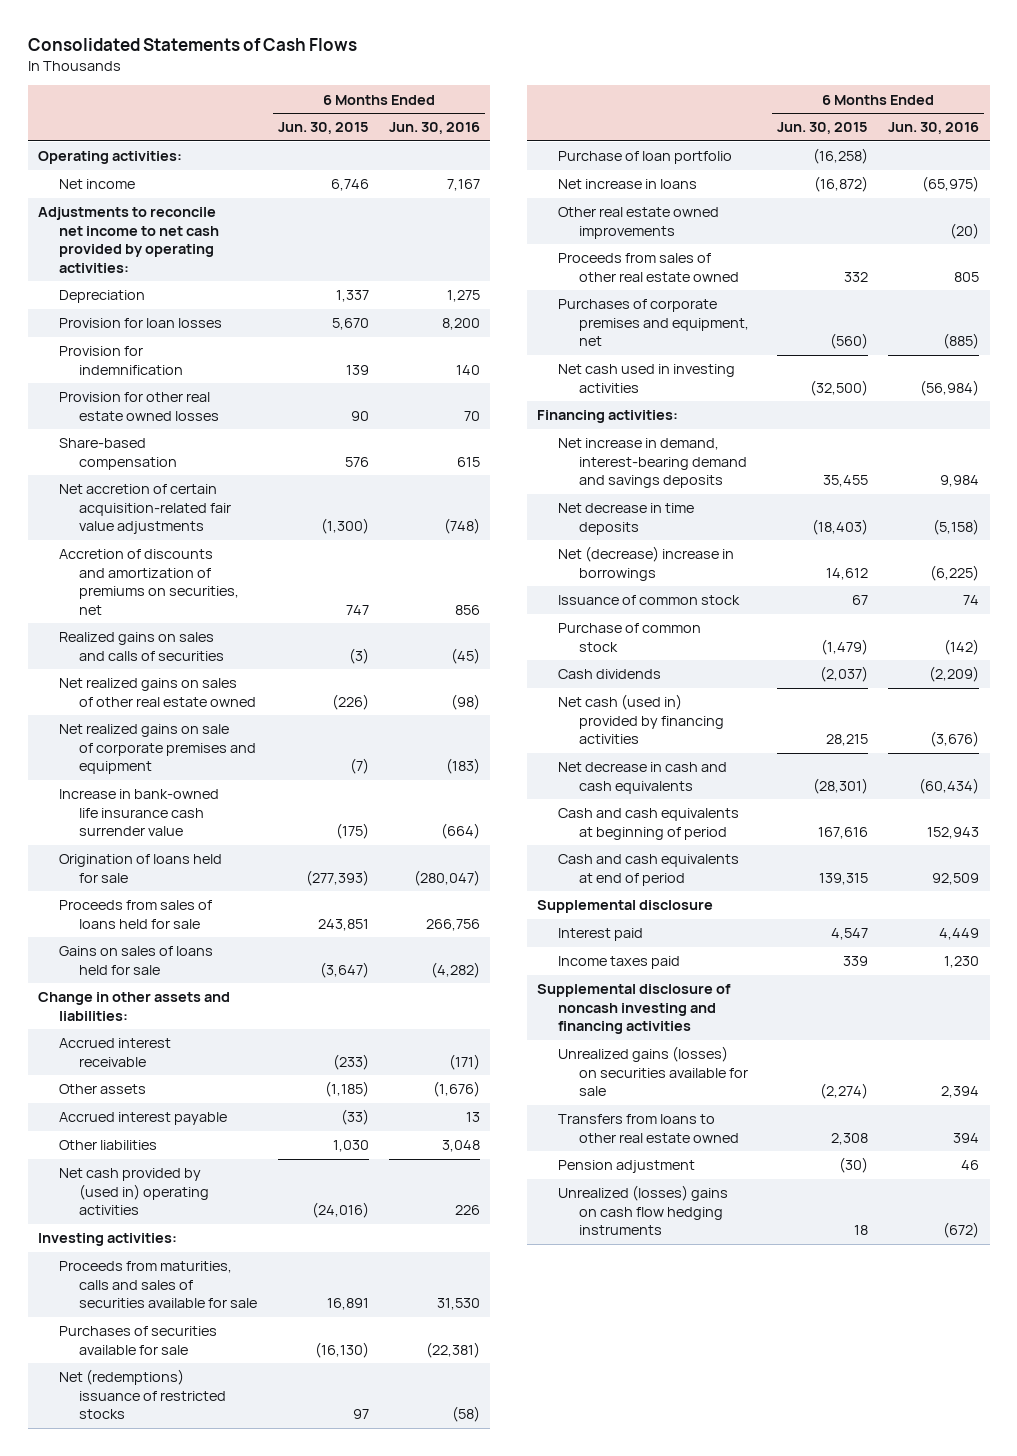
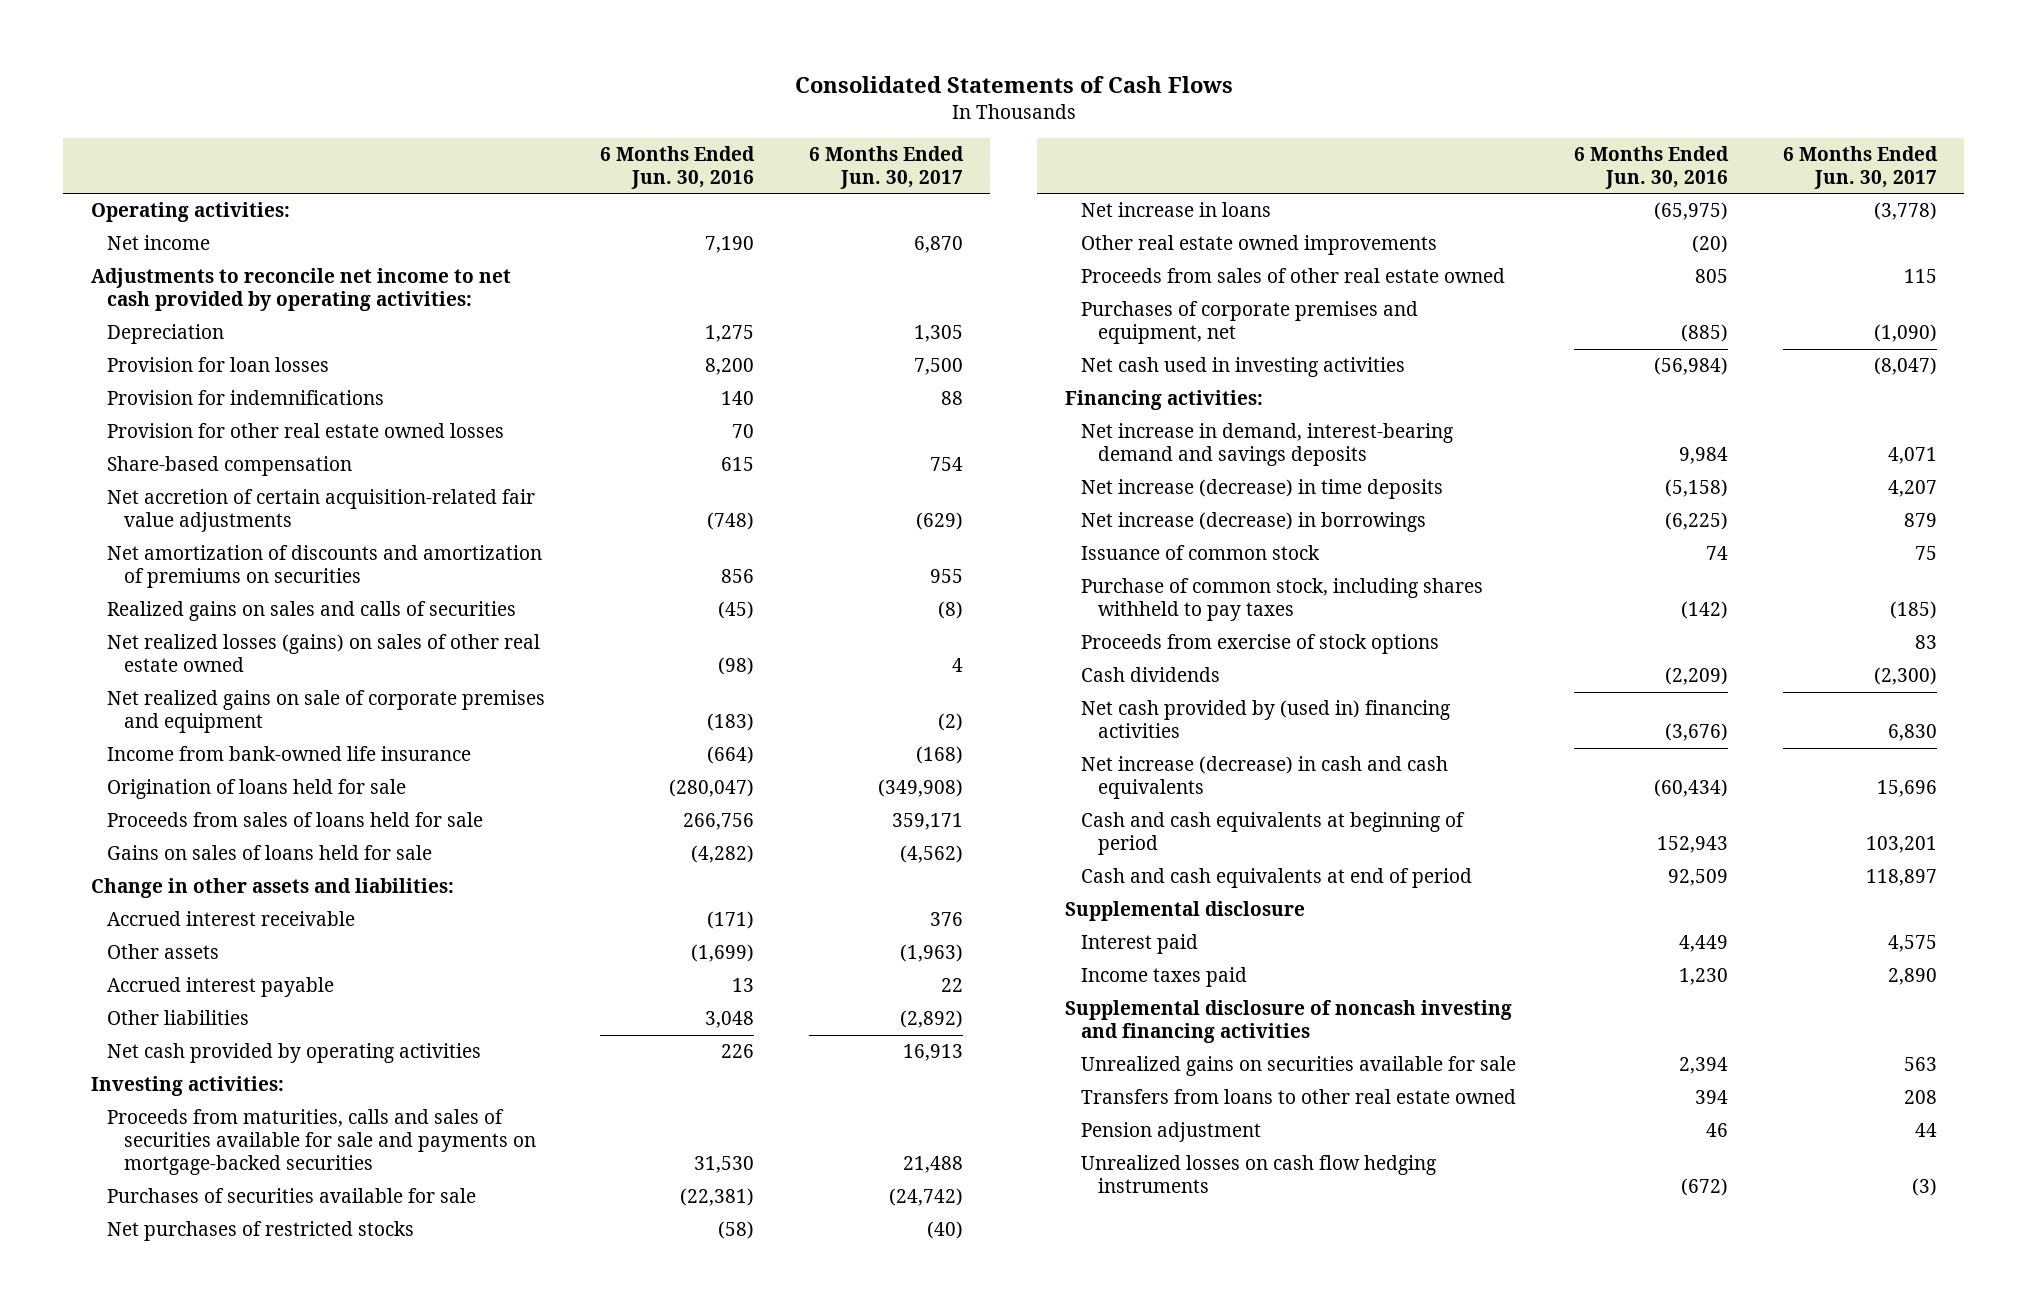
[277,122,369,135] Jun. 30, 2015 -> none
none -> [808,145,964,189] 6 Months Ended Jun. 30, 2017
[447,179,481,192] 7,167 -> [704,236,754,254] 7,190
[58,346,184,375] Provision for indemnification -> [107,390,385,406] Provision for indemnifications
[58,549,240,615] Accretion of discounts and amortization of premiums on securities, net -> [107,545,543,589] Net amortization of discounts and amortization of premiums on securities
[58,678,257,707] Net realized gains on sales of other real estate owned -> [107,634,541,673] Net realized losses (gains) on sales of other real estate owned
[58,789,219,837] Increase in bank-owned life insurance cash surrender value -> [107,746,472,762] Income from bank-owned life insurance
[433,1081,481,1098] (1,676) -> [690,944,754,963] (1,699)
[58,1168,210,1216] Net cash provided by (used in) operating activities -> [107,1043,482,1064] Net cash provided by operating activities
[58,1261,258,1309] Proceeds from maturities, calls and sales of securities available for sale -> [107,1109,536,1176] Proceeds from maturities, calls and sales of securities available for sale and payments on mortgage-backed securities
[557,151,732,165] Purchase of loan portfolio -> none
[58,1369,227,1420] Net (redemptions) issuance of restricted stocks -> [107,1221,415,1242] Net purchases of restricted stocks
[557,503,694,535] Net decrease in time deposits -> [1081,479,1444,500] Net increase (decrease) in time deposits
[557,546,734,581] Net (decrease) increase in borrowings -> [1081,512,1427,533] Net increase (decrease) in borrowings
[557,623,701,652] Purchase of common stock -> [1081,578,1484,622] Purchase of common stock, including shares withheld to pay taxes
none -> [1081,634,1440,655] Proceeds from exercise of stock options
[557,694,724,745] Net cash (used in) provided by financing activities -> [1081,700,1451,739] Net cash provided by (used in) financing activities
[557,762,727,794] Net decrease in cash and cash equivalents -> [1081,756,1449,800] Net increase (decrease) in cash and cash equivalents
[557,1046,748,1097] Unrealized gains (losses) on securities available for sale -> [1081,1056,1517,1077] Unrealized gains on securities available for sale
[557,1185,728,1236] Unrealized (losses) gains on cash flow hedging instruments -> [1081,1155,1437,1194] Unrealized losses on cash flow hedging instruments

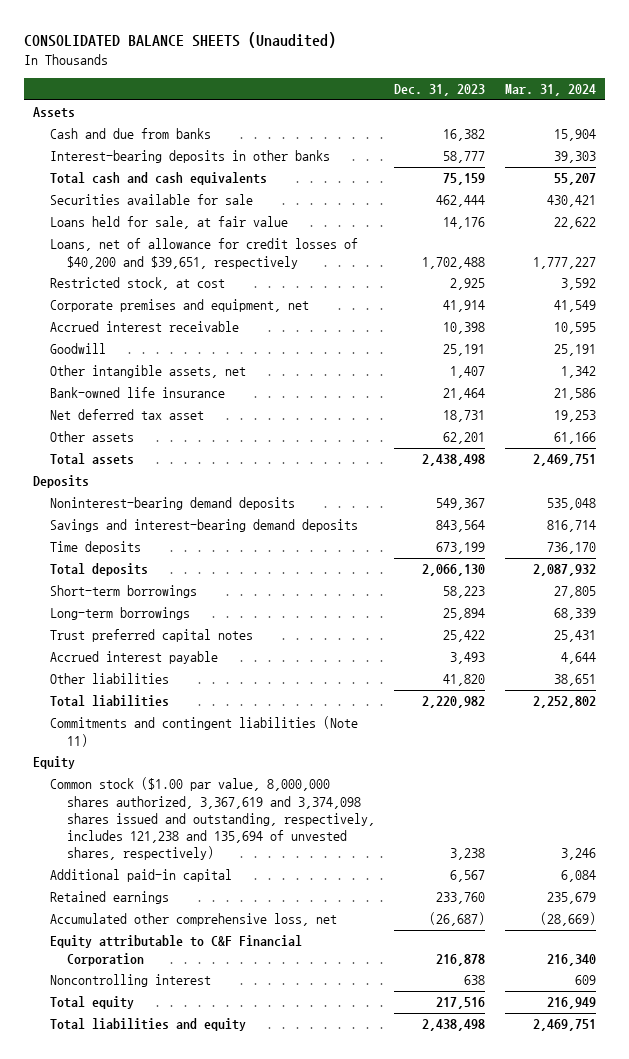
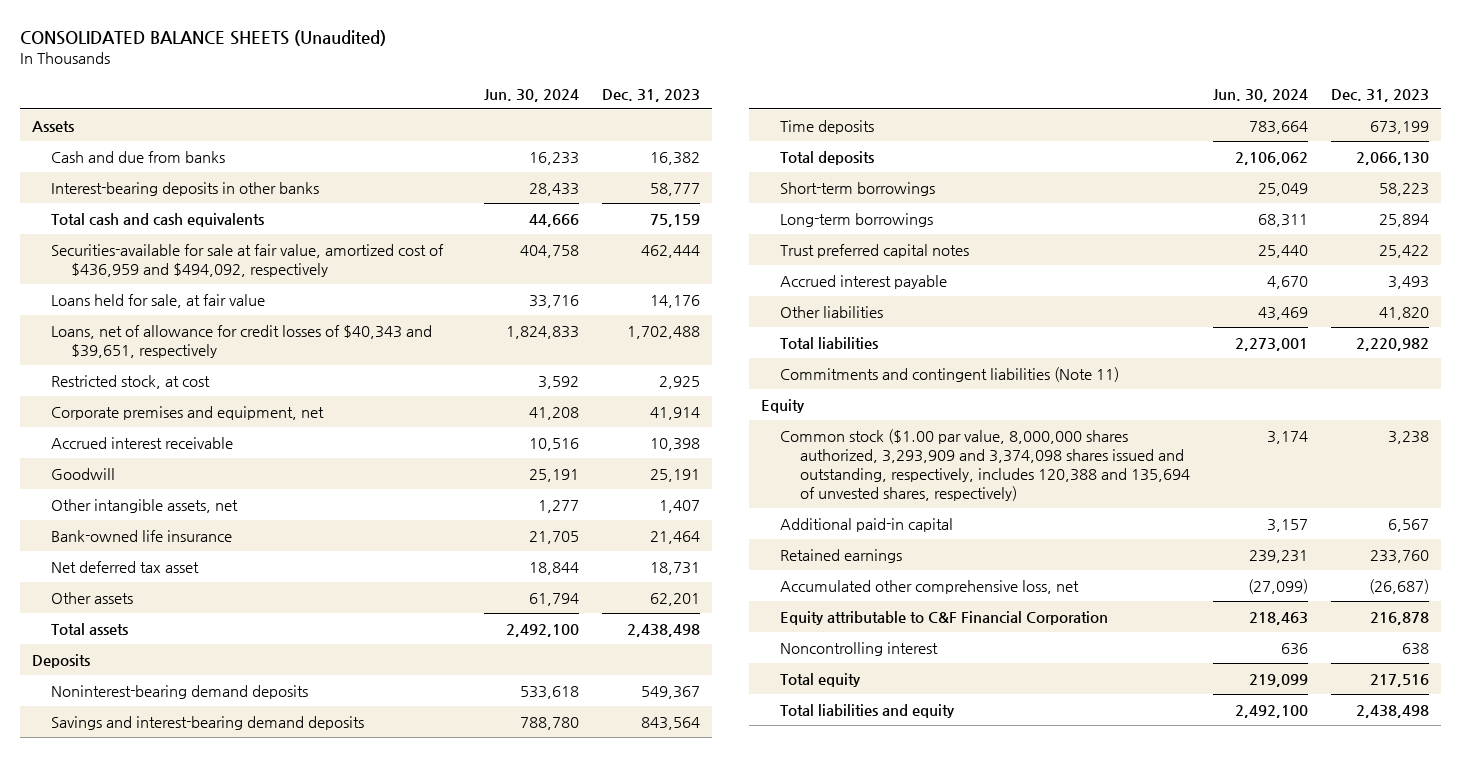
[504,84,596,97] Mar. 31, 2024 -> none
none -> [483,88,579,102] Jun. 30, 2024
[50,194,254,206] Securities available for sale -> [51,243,445,277] Securities-available for sale at fair value, amortized cost of $436,959 and $494,092, respectively
[50,238,359,269] Loans, net of allowance for credit losses of $40,200 and $39,651, respectively -> [51,324,433,358] Loans, net of allowance for credit losses of $40,343 and $39,651, respectively
[50,777,376,861] Common stock ($1.00 par value, 8,000,000 shares authorized, 3,367,619 and 3,374,098 shares issued and outstanding, respectively, includes 121,238 and 135,694 of unvested shares, respectively) -> [780,428,1190,501] Common stock ($1.00 par value, 8,000,000 shares authorized, 3,293,909 and 3,374,098 shares issued and outstanding, respectively, includes 120,388 and 135,694 of unvested shares, respectively)

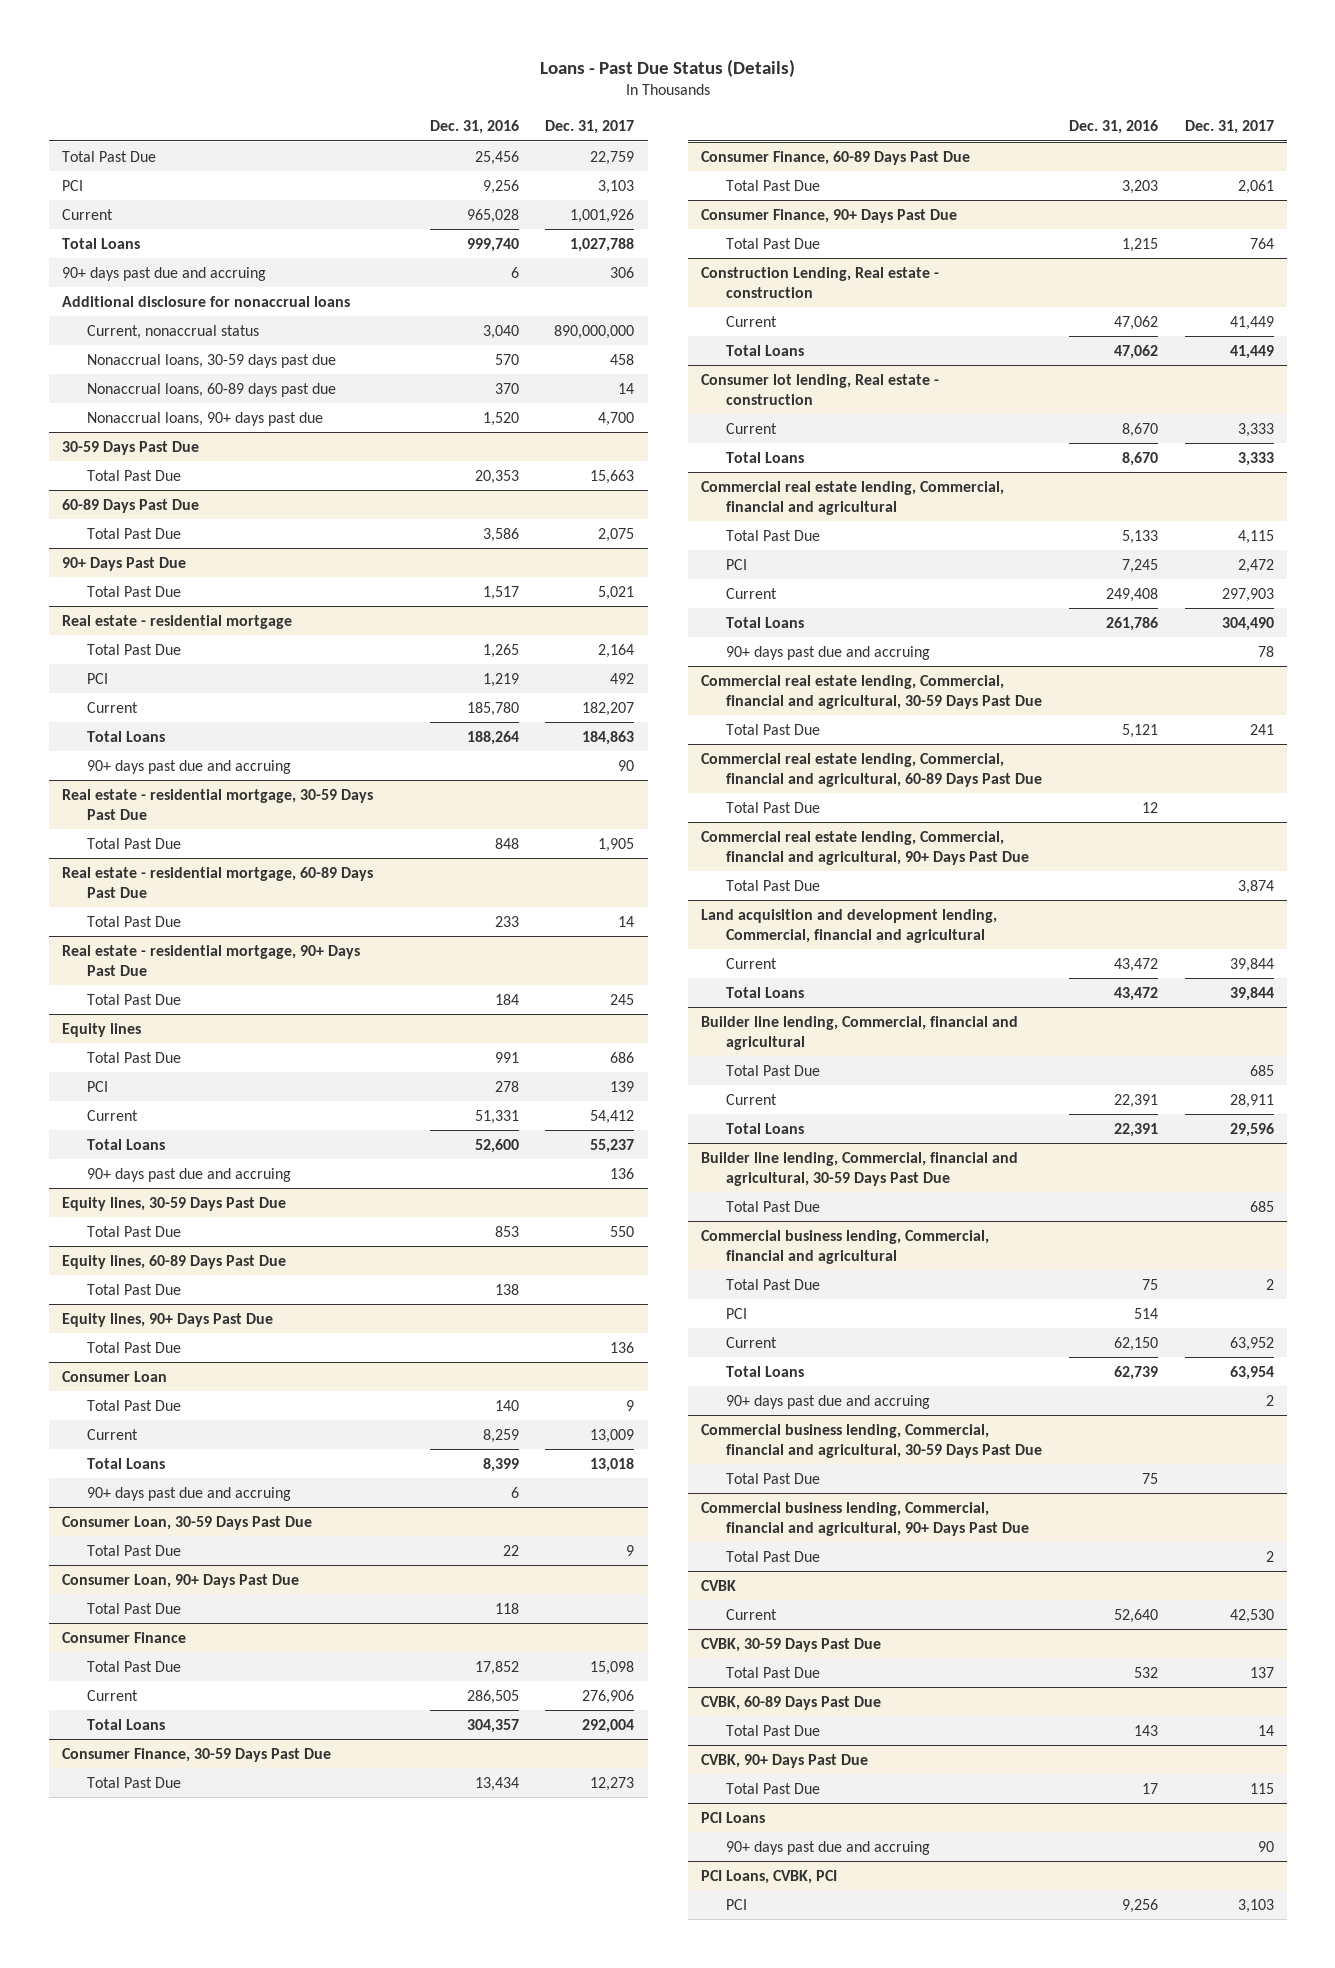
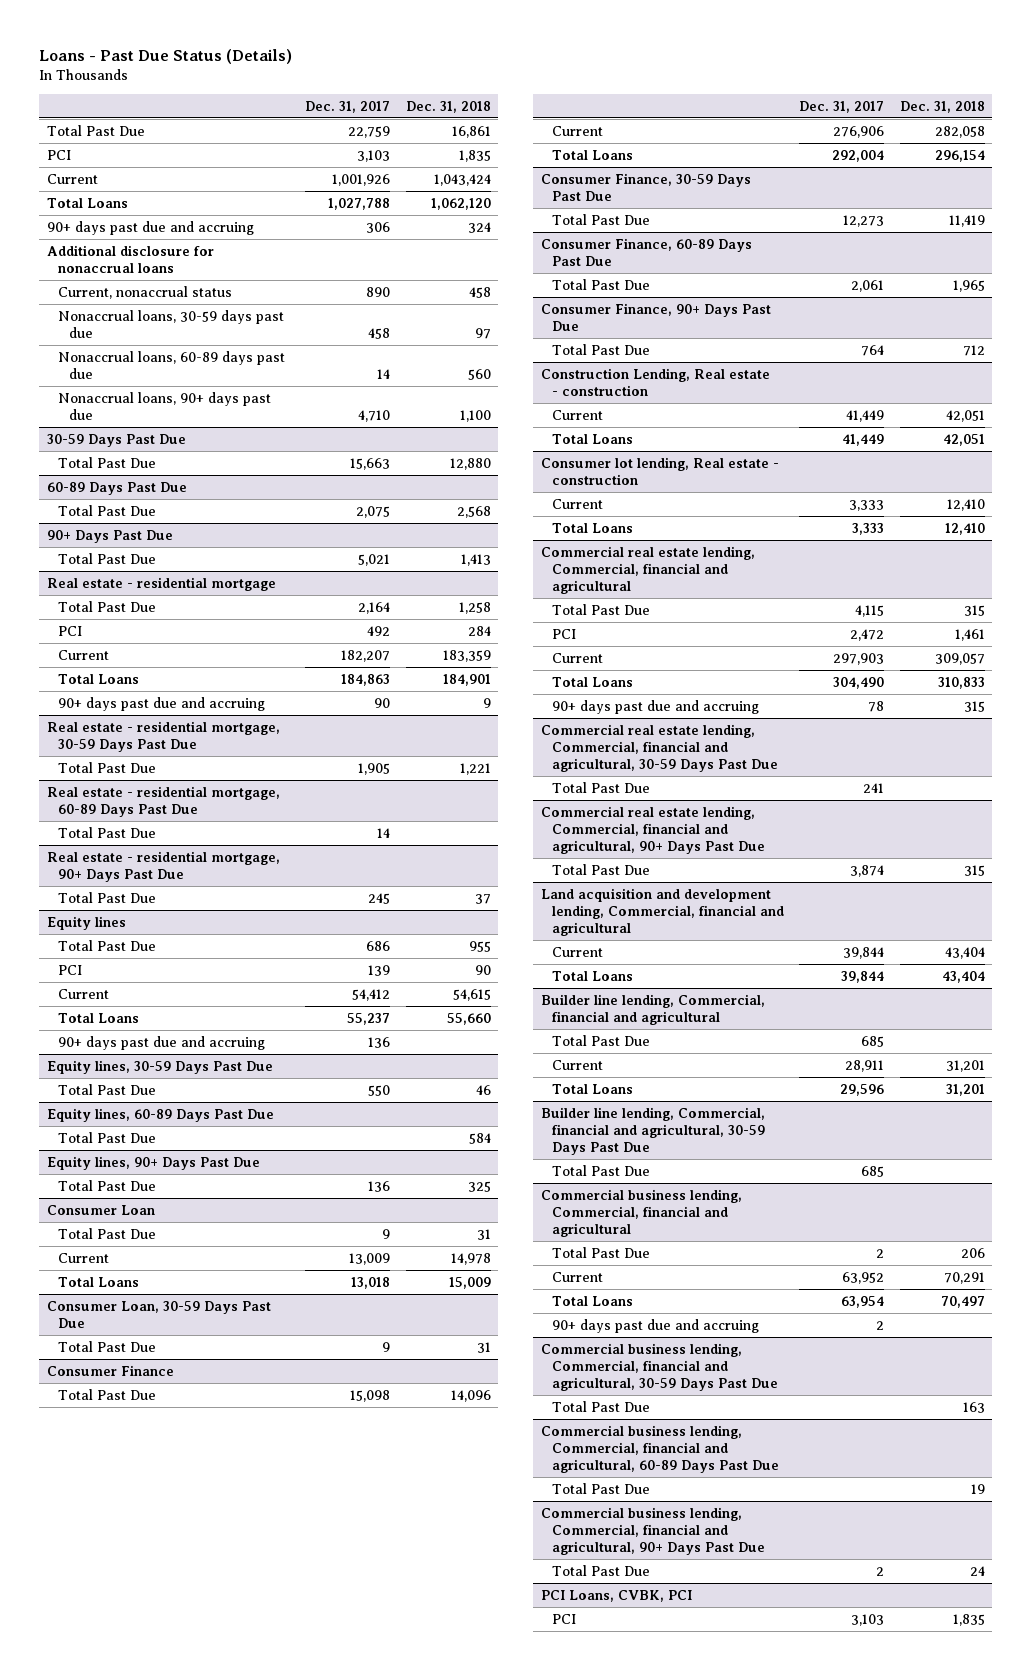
[429,120,519,135] Dec. 31, 2016 -> none
none -> [405,100,491,113] Dec. 31, 2018
[554,324,635,339] 890,000,000 -> [366,286,391,297] 890
[598,411,635,426] 4,700 -> [358,410,391,423] 4,710
[87,1486,292,1501] 90+ days past due and accruing -> none
[61,1573,299,1588] Consumer Loan, 90+ Days Past Due -> none
[87,1602,182,1614] Total Past Due -> none
[701,752,1043,787] Commercial real estate lending, Commercial, financial and agricultural, 60-89 Days Past Due -> none
[726,801,821,813] Total Past Due -> none
[726,1307,748,1319] PCI -> none
none -> [540,1424,780,1474] Commercial business lending, Commercial, financial and agricultural, 60-89 Days Past Due
none -> [552,1482,651,1494] Total Past Due
[701,1579,737,1591] CVBK -> none
[726,1608,778,1620] Current -> none
[701,1637,882,1652] CVBK, 30-59 Days Past Due -> none
[726,1666,821,1678] Total Past Due -> none
[701,1695,882,1710] CVBK, 60-89 Days Past Due -> none
[726,1724,821,1736] Total Past Due -> none
[701,1753,869,1768] CVBK, 90+ Days Past Due -> none
[726,1782,821,1794] Total Past Due -> none
[701,1811,766,1823] PCI Loans -> none
[726,1840,931,1855] 90+ days past due and accruing -> none

